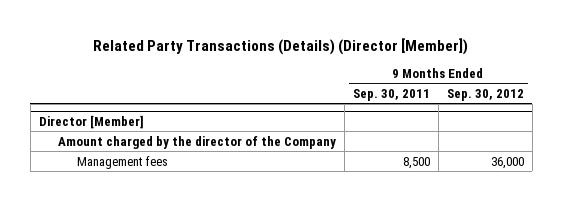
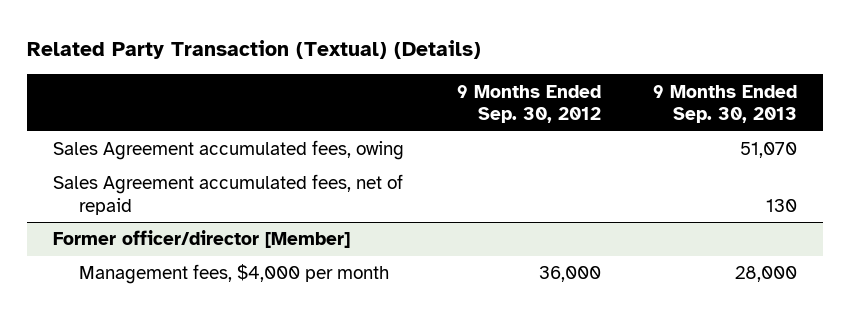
[93,37,469,55] Related Party Transactions (Details) (Director [Member]) -> [27,39,482,59] Related Party Transaction (Textual) (Details)
[352,89,430,102] Sep. 30, 2011 -> none
none -> [652,84,797,123] 9 Months Ended Sep. 30, 2013
[57,135,336,149] Amount charged by the director of the Company -> none
none -> [53,140,405,161] Sales Agreement accumulated fees, owing
none -> [53,174,404,215] Sales Agreement accumulated fees, net of repaid
[38,115,144,130] Director [Member] -> [53,230,351,249] Former officer/director [Member]
[76,155,168,169] Management fees -> [78,264,389,285] Management fees, $4,000 per month

